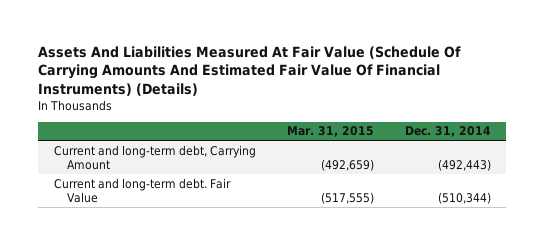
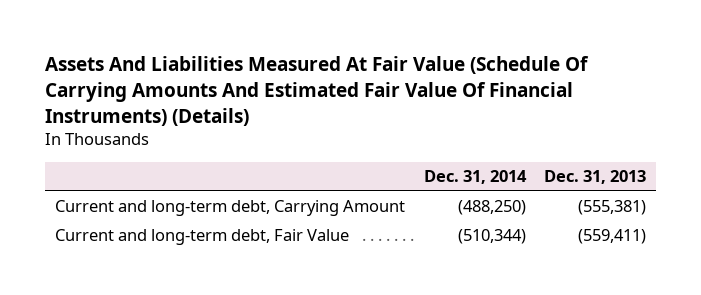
[286,126,374,138] Mar. 31, 2015 -> none
none -> [544,170,647,185] Dec. 31, 2013
[437,158,491,171] (492,443) -> [457,200,526,216] (488,250)
[53,177,231,203] Current and long-term debt. Fair Value -> [54,229,349,246] Current and long-term debt, Fair Value

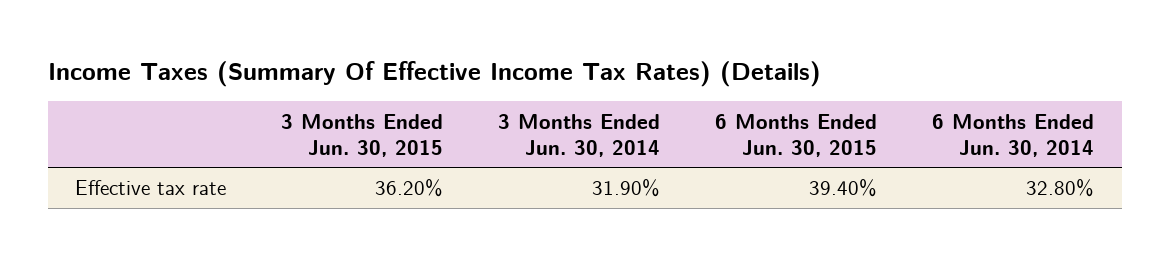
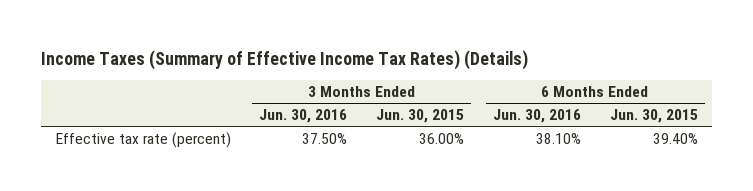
[47,61,821,88] Income Taxes (Summary Of Effective Income Tax Rates) (Details) -> [41,49,529,70] Income Taxes (Summary of Effective Income Tax Rates) (Details)
[498,113,661,157] 3 Months Ended Jun. 30, 2014 -> none
[932,113,1095,157] 6 Months Ended Jun. 30, 2014 -> none
none -> [259,109,348,124] Jun. 30, 2016
none -> [493,109,582,124] Jun. 30, 2016
[75,180,227,196] Effective tax rate -> [55,131,231,148] Effective tax rate (percent)
[375,179,444,198] 36.20% -> [419,132,465,144] 36.00%

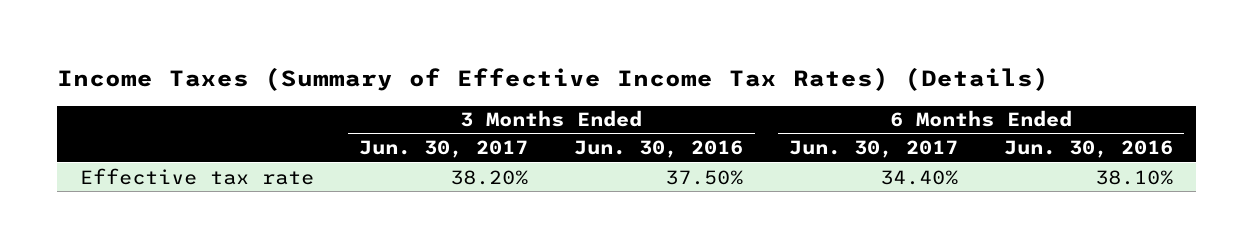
[376,109,465,124] Jun. 30, 2015 -> none
[609,109,698,124] Jun. 30, 2015 -> none
none -> [359,140,529,159] Jun. 30, 2017
none -> [789,140,959,159] Jun. 30, 2017
[55,131,231,148] Effective tax rate (percent) -> [79,167,314,185] Effective tax rate

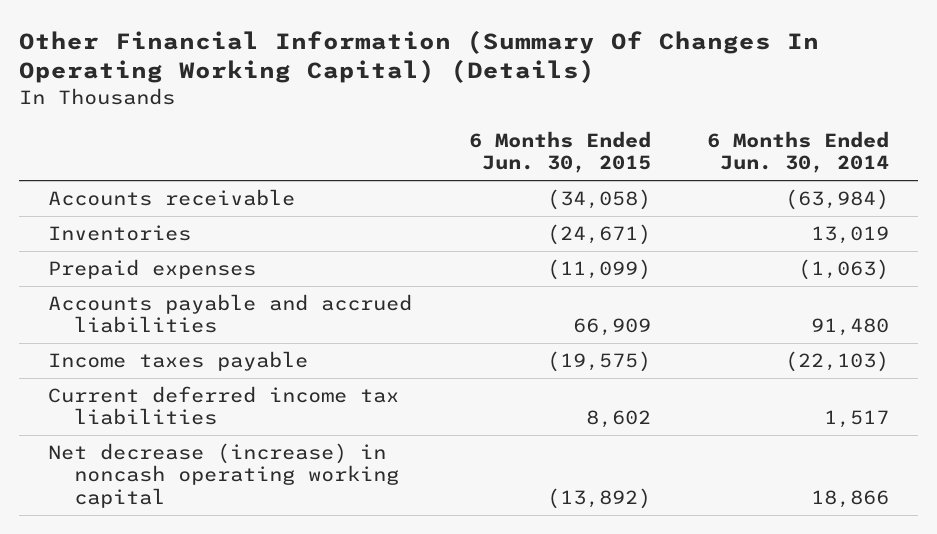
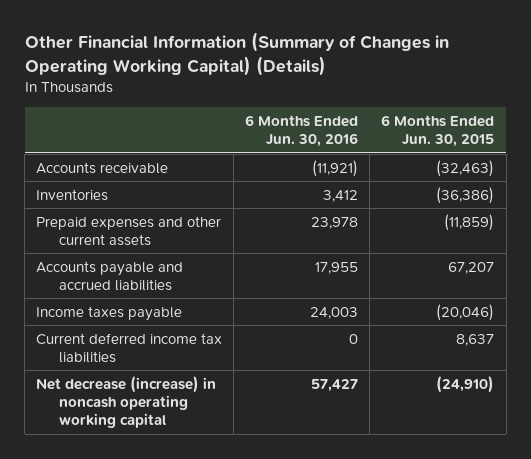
[19,29,820,84] Other Financial Information (Summary Of Changes In Operating Working Capital) (Details) -> [24,32,449,76] Other Financial Information (Summary of Changes in Operating Working Capital) (Details)
[707,131,890,174] 6 Months Ended Jun. 30, 2014 -> none
none -> [245,115,359,148] 6 Months Ended Jun. 30, 2016
[546,189,651,211] (34,058) -> [436,159,495,177] (32,463)
[546,224,651,246] (24,671) -> [436,186,495,204] (36,386)
[47,259,256,280] Prepaid expenses -> [36,215,222,246] Prepaid expenses and other current assets
[546,259,651,281] (11,099) -> [444,213,495,231] (11,859)
[572,318,651,337] 66,909 -> [448,261,495,274] 67,207
[546,351,651,373] (19,575) -> [436,303,495,321] (20,046)
[585,410,651,429] 8,602 -> [456,333,495,346] 8,637
[546,487,651,509] (13,892) -> [436,375,495,393] (24,910)

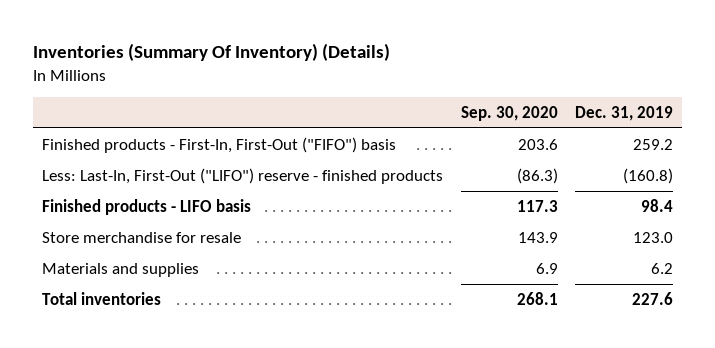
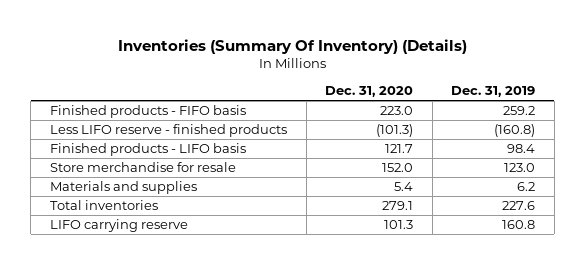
[460,105,558,121] Sep. 30, 2020 -> none
none -> [325,86,414,98] Dec. 31, 2020
[41,136,396,153] Finished products - First-In, First-Out ("FIFO") basis -> [50,105,247,119] Finished products - FIFO basis
[41,167,443,184] Less: Last-In, First-Out ("LIFO") reserve - finished products -> [50,124,288,138] Less LIFO reserve - finished products
none -> [50,219,189,233] LIFO carrying reserve

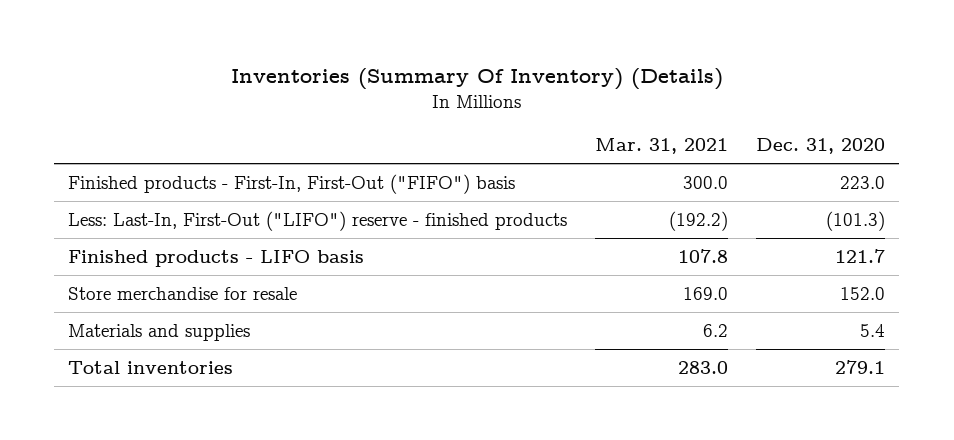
[451,86,536,98] Dec. 31, 2019 -> none
none -> [595,138,729,155] Mar. 31, 2021
[50,105,247,119] Finished products - FIFO basis -> [68,173,516,194] Finished products - First-In, First-Out ("FIFO") basis
[50,124,288,138] Less LIFO reserve - finished products -> [68,210,568,231] Less: Last-In, First-Out ("LIFO") reserve - finished products
[50,219,189,233] LIFO carrying reserve -> none

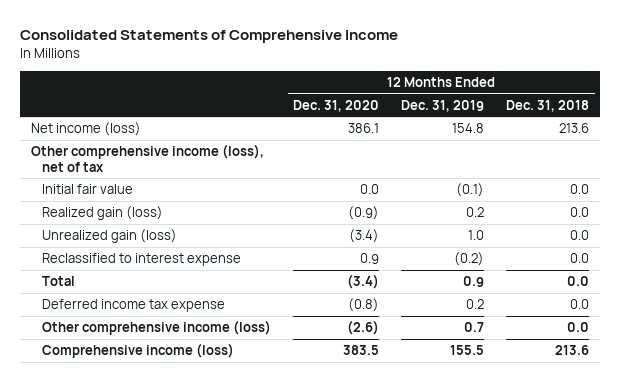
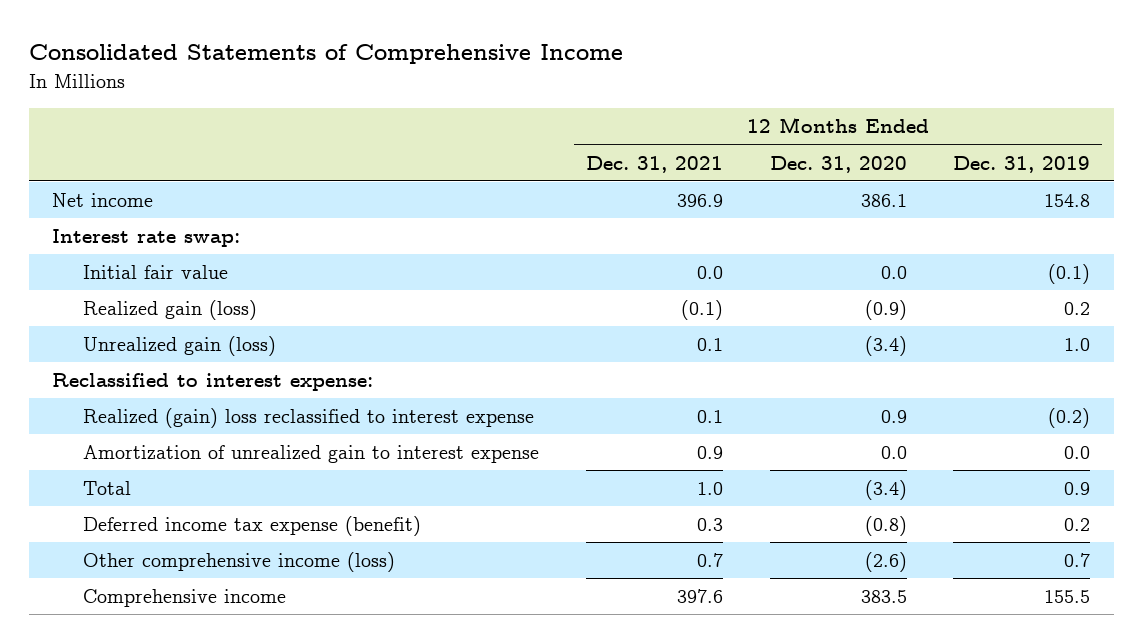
[506,99,590,112] Dec. 31, 2018 -> none
none -> [586,155,724,173] Dec. 31, 2021
[30,144,264,172] Other comprehensive income (loss), net of tax -> none
[30,122,141,137] Net income (loss) -> [52,193,154,208] Net income
none -> [52,229,241,248] Interest rate swap:
none -> [52,373,374,392] Reclassified to interest expense:
[42,253,242,267] Reclassified to interest expense -> [83,408,535,429] Realized (gain) loss reclassified to interest expense
none -> [83,445,540,464] Amortization of unrealized gain to interest expense
[42,299,226,313] Deferred income tax expense -> [83,516,422,537] Deferred income tax expense (benefit)
[42,343,235,359] Comprehensive income (loss) -> [83,589,287,608] Comprehensive income

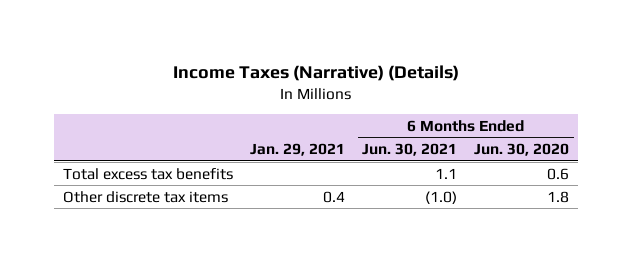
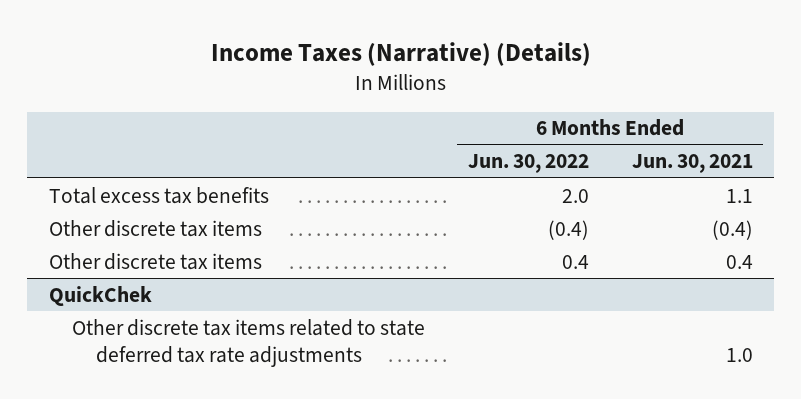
[249,143,345,157] Jan. 29, 2021 -> none
[474,143,570,157] Jun. 30, 2020 -> none
none -> [468,154,590,174] Jun. 30, 2022
[425,190,458,204] (1.0) -> [711,219,753,240] (0.4)
none -> [48,252,262,270] Other discrete tax items
none -> [48,285,152,306] QuickChek
none -> [72,318,426,368] Other discrete tax items related to state deferred tax rate adjustments

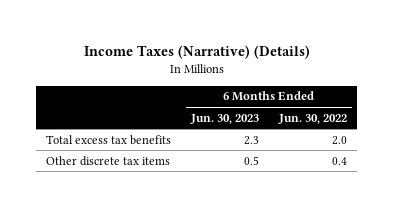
[631,154,753,174] Jun. 30, 2021 -> none
none -> [190,113,260,124] Jun. 30, 2023
[48,219,262,237] Other discrete tax items -> none
[48,285,152,306] QuickChek -> none
[72,318,426,368] Other discrete tax items related to state deferred tax rate adjustments -> none

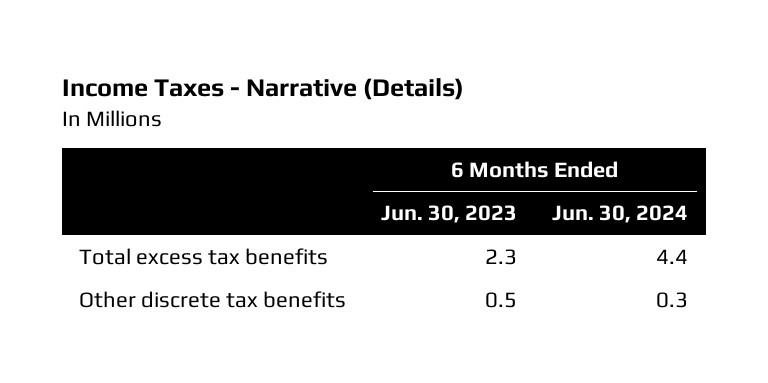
[83,44,310,59] Income Taxes (Narrative) (Details) -> [61,78,464,101] Income Taxes - Narrative (Details)
[278,113,348,124] Jun. 30, 2022 -> none
none -> [552,204,689,223] Jun. 30, 2024
[46,155,171,166] Other discrete tax items -> [79,290,347,308] Other discrete tax benefits

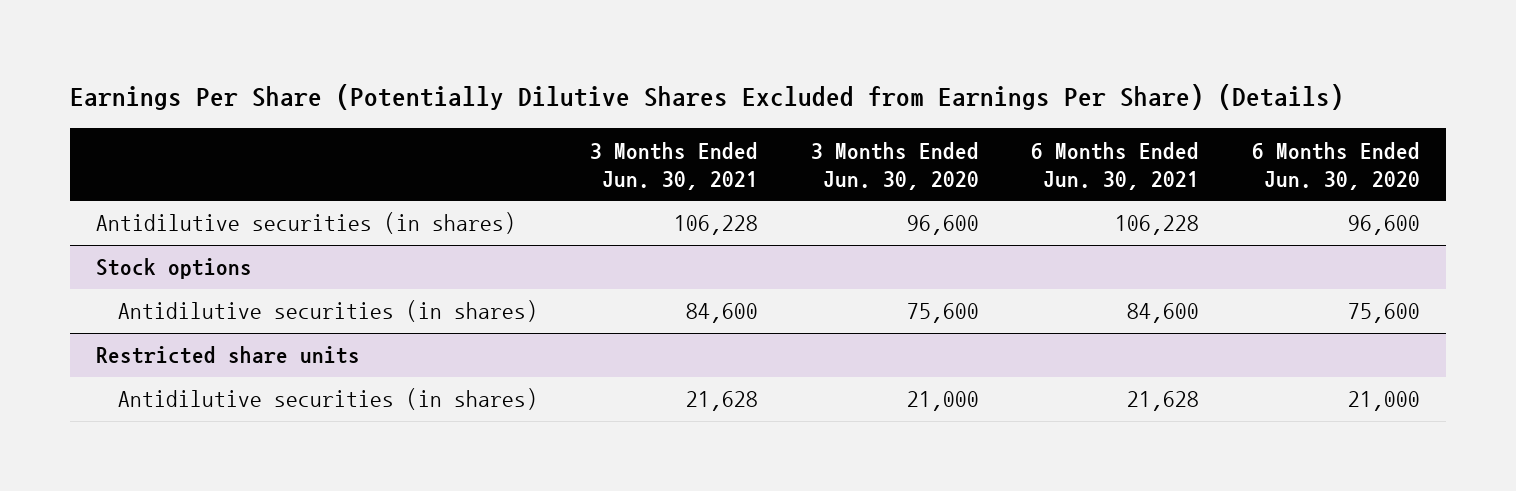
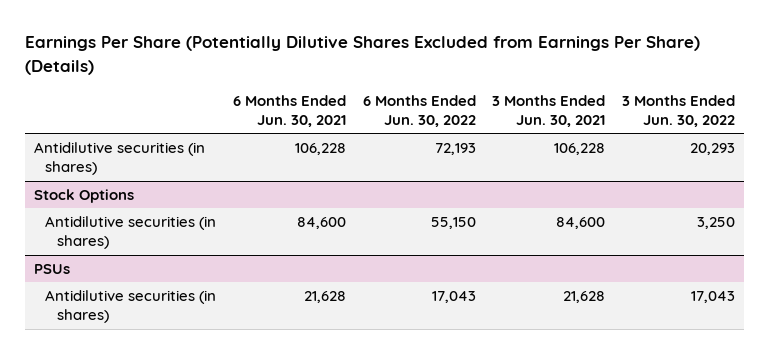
[810,141,979,190] 3 Months Ended Jun. 30, 2020 -> none
[1251,141,1420,190] 6 Months Ended Jun. 30, 2020 -> none
none -> [362,94,476,127] 6 Months Ended Jun. 30, 2022
none -> [622,94,736,127] 3 Months Ended Jun. 30, 2022
[95,258,252,280] Stock options -> [33,189,134,204] Stock Options
[95,346,360,365] Restricted share units -> none
none -> [33,264,70,275] PSUs

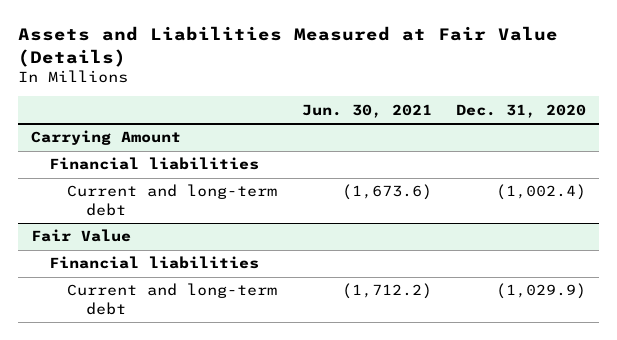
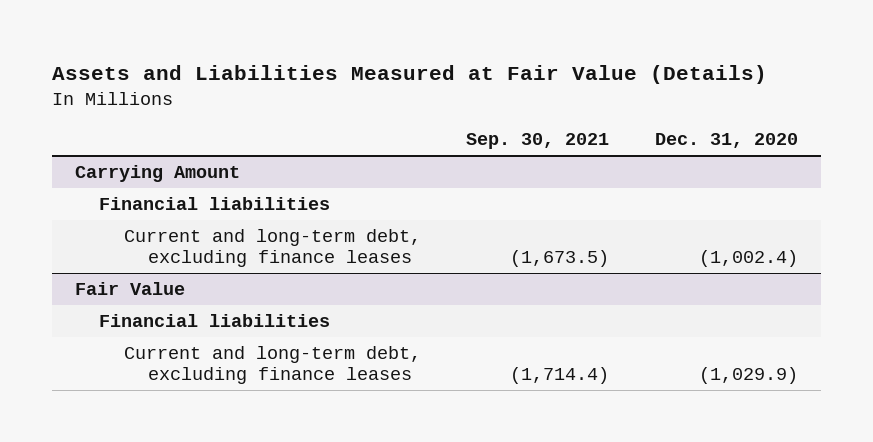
[301,103,432,118] Jun. 30, 2021 -> none
none -> [466,133,610,150] Sep. 30, 2021
[67,184,278,216] Current and long-term debt -> [123,228,421,268] Current and long-term debt, excluding finance leases
[67,283,278,315] Current and long-term debt -> [123,345,421,385] Current and long-term debt, excluding finance leases

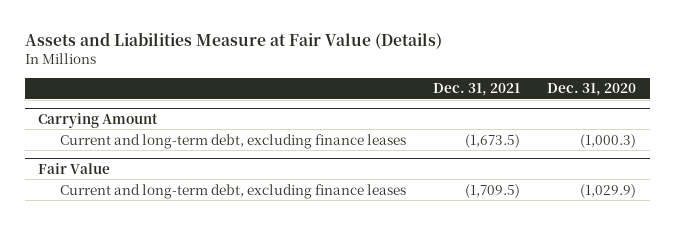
[51,65,767,85] Assets and Liabilities Measured at Fair Value (Details) -> [24,31,442,49] Assets and Liabilities Measure at Fair Value (Details)
[466,133,610,150] Sep. 30, 2021 -> none
none -> [432,83,520,97] Dec. 31, 2021
[99,196,331,210] Financial liabilities -> none
[698,250,798,268] (1,002.4) -> [579,133,636,148] (1,000.3)
[99,313,331,327] Financial liabilities -> none

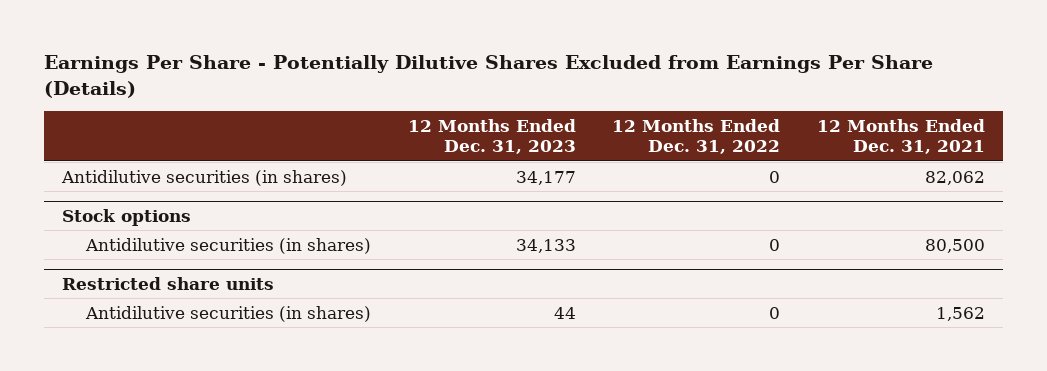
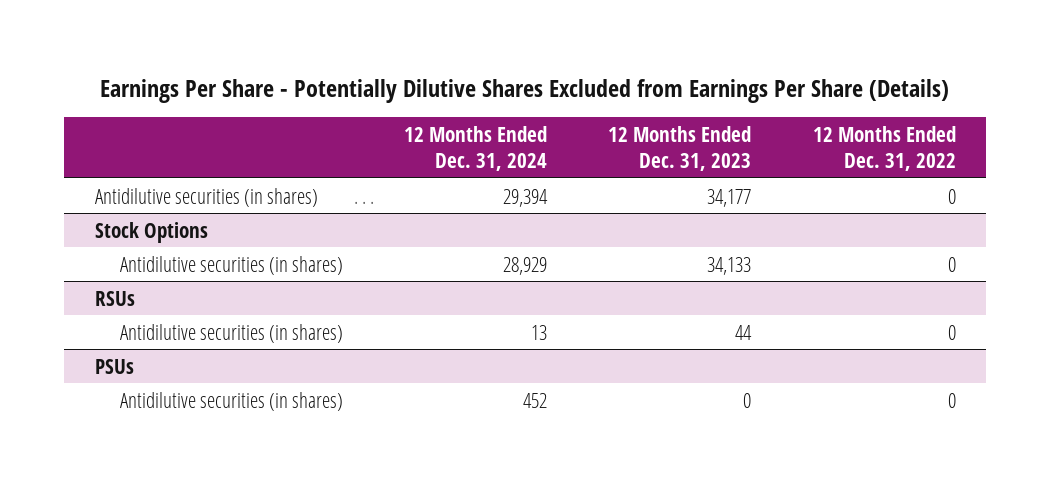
[816,118,985,155] 12 Months Ended Dec. 31, 2021 -> none
none -> [404,126,548,171] 12 Months Ended Dec. 31, 2024
[62,208,192,226] Stock options -> [94,221,208,243] Stock Options
[62,276,275,290] Restricted share units -> [94,290,135,306] RSUs
none -> [94,358,134,374] PSUs
none -> [119,391,343,411] Antidilutive securities (in shares)

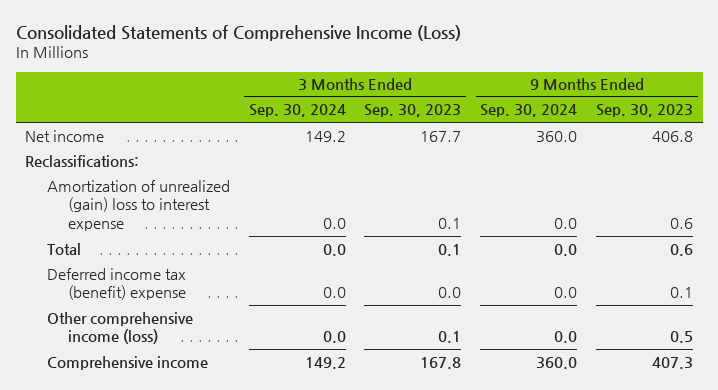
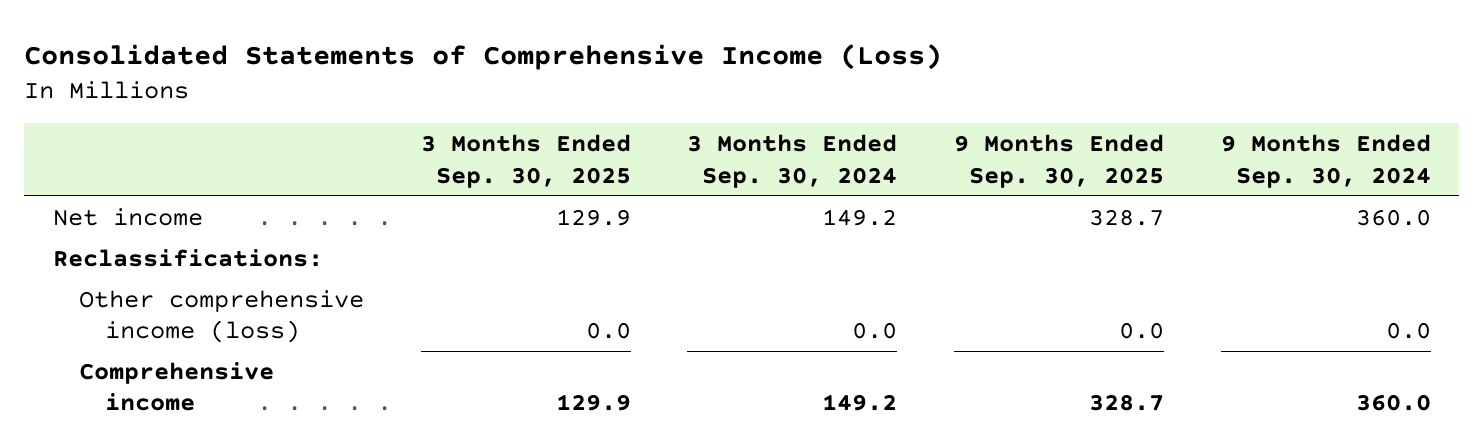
[364,104,462,118] Sep. 30, 2023 -> none
[596,104,694,118] Sep. 30, 2023 -> none
none -> [420,134,631,188] 3 Months Ended Sep. 30, 2025
none -> [954,134,1165,188] 9 Months Ended Sep. 30, 2025
[46,179,230,231] Amortization of unrealized (gain) loss to interest expense -> none
[46,242,81,255] Total -> none
[46,267,187,301] Deferred income tax (benefit) expense -> none

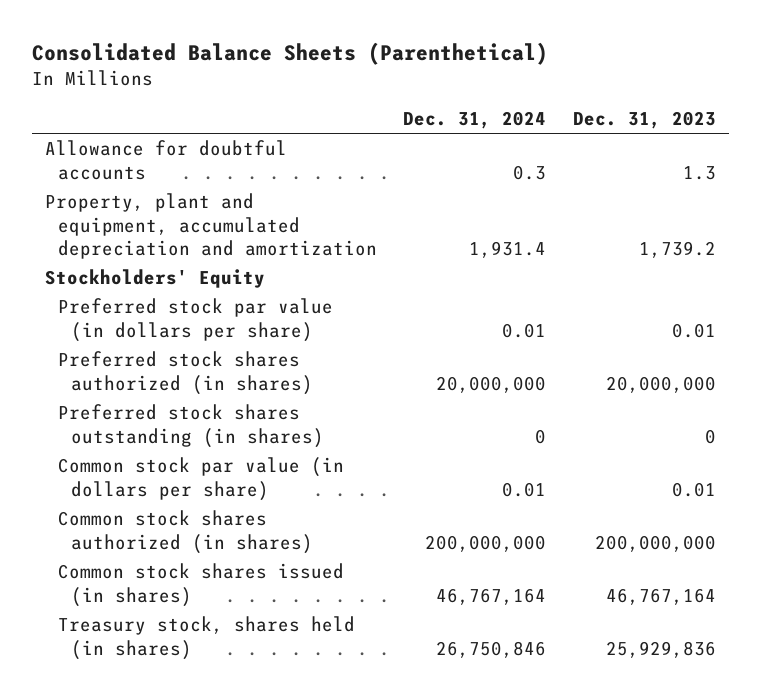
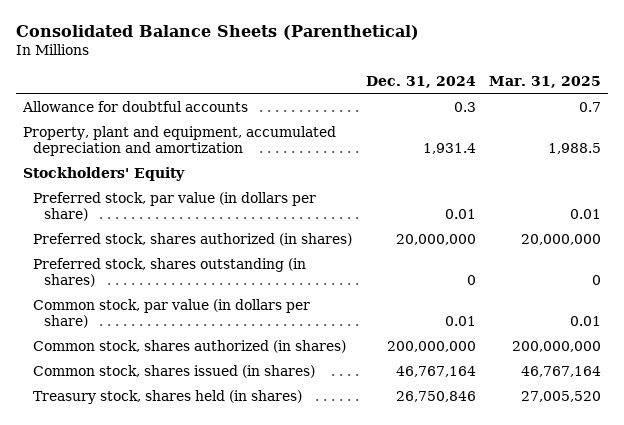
[572,110,716,129] Dec. 31, 2023 -> none
none -> [489,75,602,88] Mar. 31, 2025
[58,298,334,342] Preferred stock par value (in dollars per share) -> [33,192,317,222] Preferred stock, par value (in dollars per share)
[58,351,314,395] Preferred stock shares authorized (in shares) -> [33,233,353,247] Preferred stock, shares authorized (in shares)
[58,404,325,448] Preferred stock shares outstanding (in shares) -> [33,258,307,288] Preferred stock, shares outstanding (in shares)
[58,457,345,501] Common stock par value (in dollars per share) -> [33,299,311,329] Common stock, par value (in dollars per share)
[58,510,314,554] Common stock shares authorized (in shares) -> [33,340,347,354] Common stock, shares authorized (in shares)
[58,563,345,607] Common stock shares issued (in shares) -> [33,365,316,379] Common stock, shares issued (in shares)

